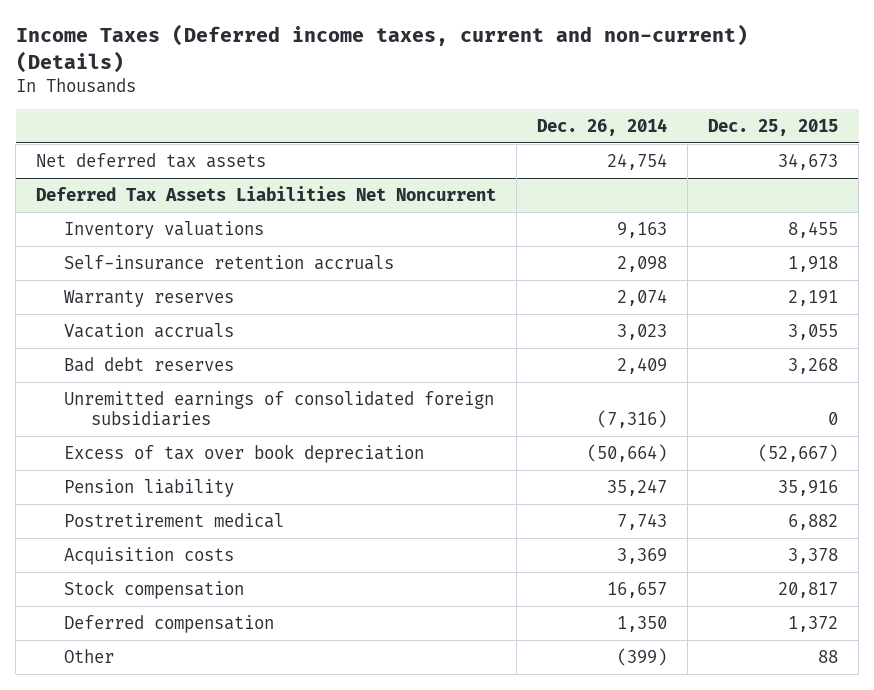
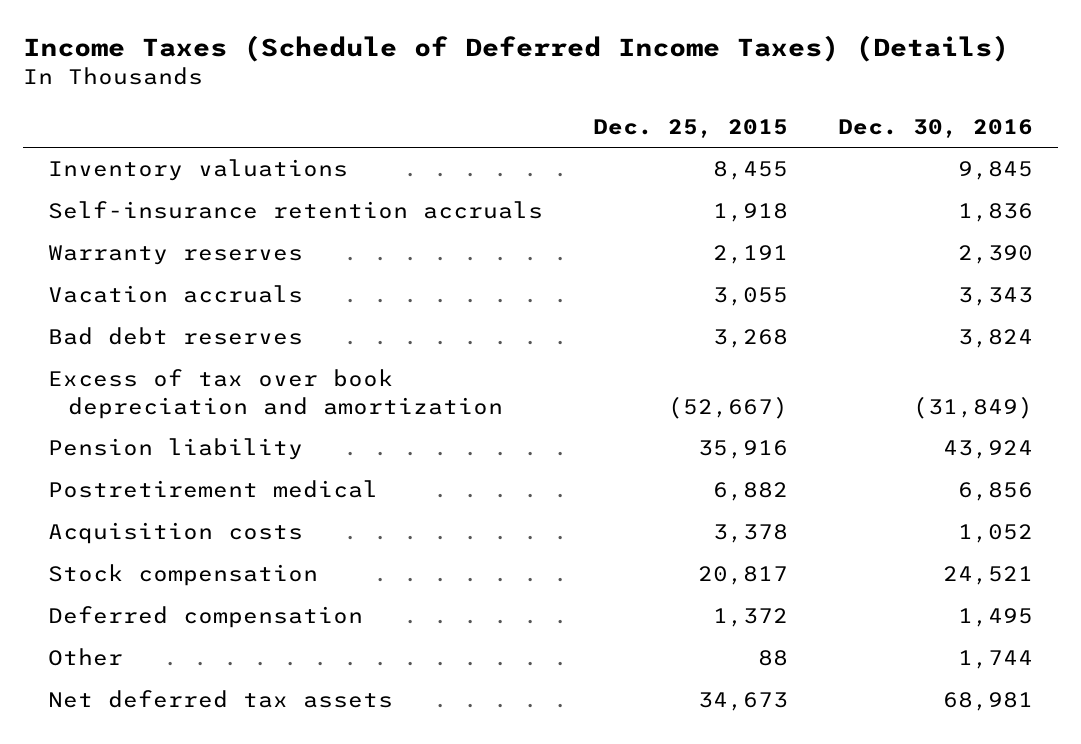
[15,24,748,73] Income Taxes (Deferred income taxes, current and non-current) (Details) -> [22,34,1009,62] Income Taxes (Schedule of Deferred Income Taxes) (Details)
[537,118,668,137] Dec. 26, 2014 -> none
none -> [838,118,1034,138] Dec. 30, 2016
[36,185,497,201] Deferred Tax Assets Liabilities Net Noncurrent -> none
[63,390,494,427] Unremitted earnings of consolidated foreign subsidiaries -> none
[63,443,424,463] Excess of tax over book depreciation -> [47,369,504,419] Excess of tax over book depreciation and amortization
[36,152,267,168] Net deferred tax assets -> [47,690,393,709] Net deferred tax assets

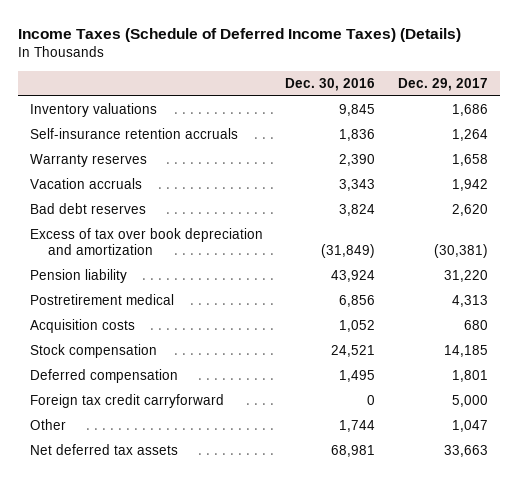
[592,118,788,138] Dec. 25, 2015 -> none
none -> [398,77,489,91] Dec. 29, 2017
none -> [29,394,224,409] Foreign tax credit carryforward

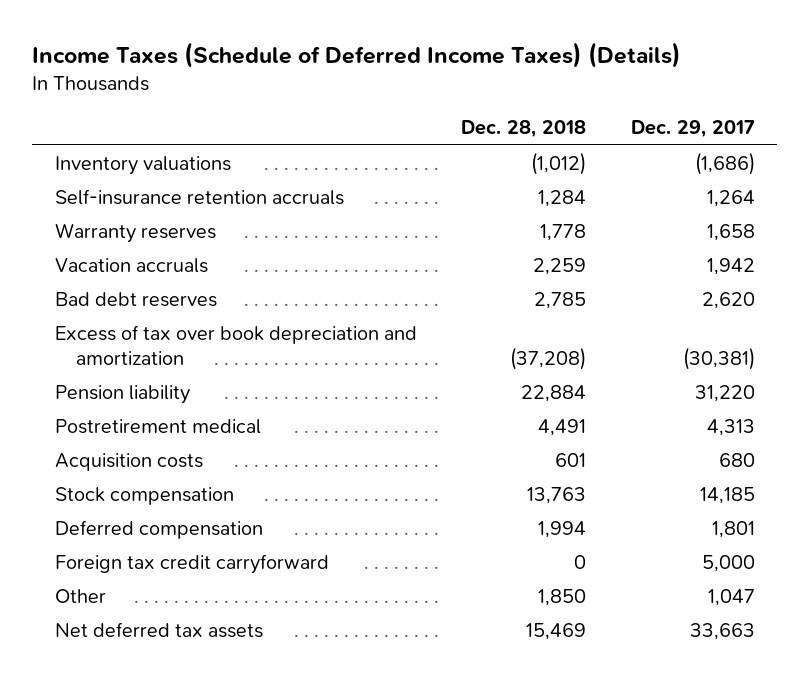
[285,77,376,91] Dec. 30, 2016 -> none
none -> [461,120,587,139] Dec. 28, 2018
[452,104,489,117] 1,686 -> [694,151,755,175] (1,686)

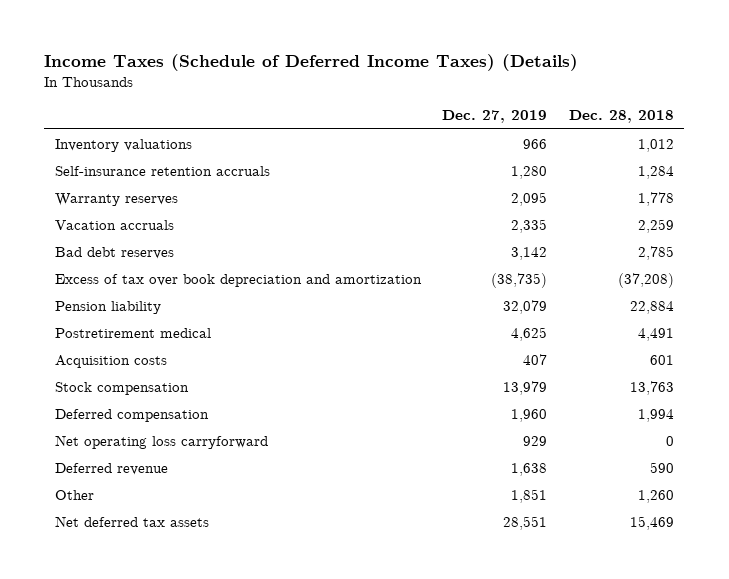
[630,120,755,139] Dec. 29, 2017 -> none
none -> [442,110,548,124] Dec. 27, 2019
[531,151,587,175] (1,012) -> [637,138,674,152] 1,012
[54,553,329,574] Foreign tax credit carryforward -> none
none -> [54,434,268,449] Net operating loss carryforward
none -> [54,462,168,475] Deferred revenue
[538,588,587,606] 1,850 -> [637,489,674,503] 1,260

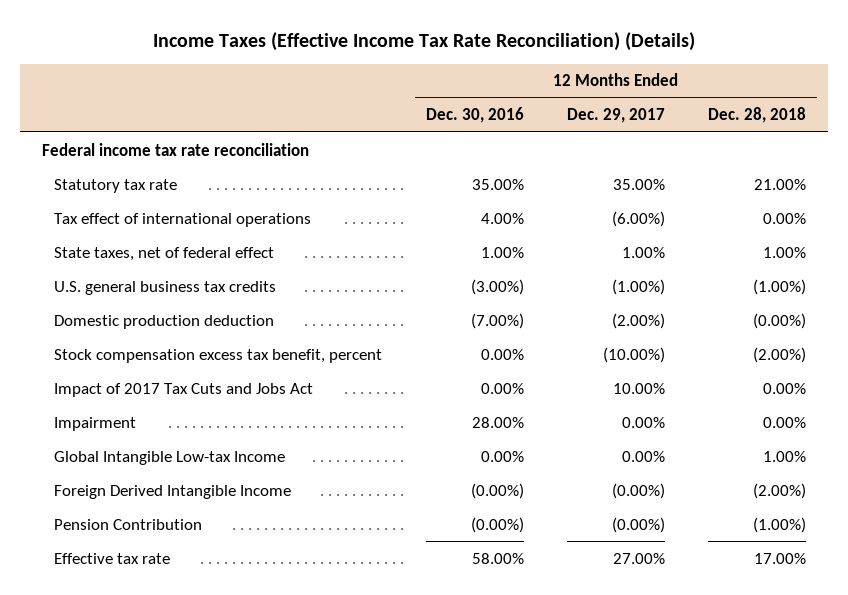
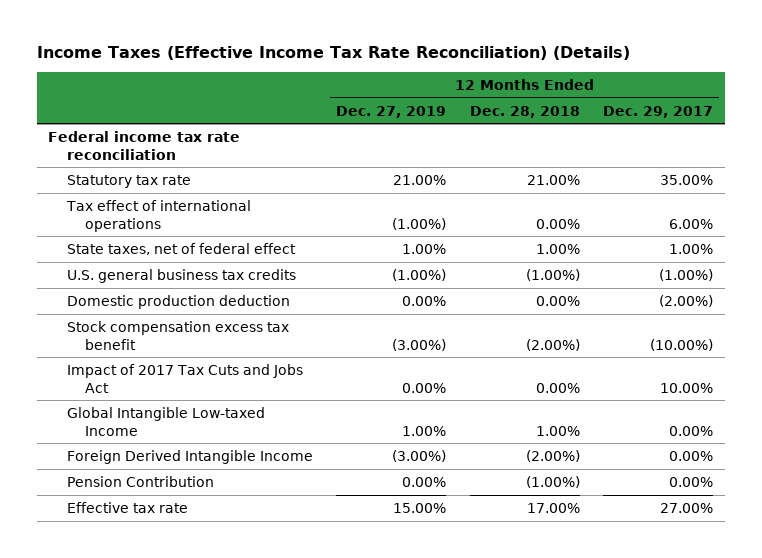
[425,107,524,124] Dec. 30, 2016 -> none
none -> [336,105,447,118] Dec. 27, 2019
[612,210,666,227] (6.00%) -> [669,218,714,229] 6.00%
[753,312,807,329] (0.00%) -> [535,295,580,306] 0.00%
[54,348,383,363] Stock compensation excess tax benefit, percent -> [66,320,289,350] Stock compensation excess tax benefit
[54,416,137,431] Impairment -> none
[54,450,286,465] Global Intangible Low-tax Income -> [66,406,265,436] Global Intangible Low-taxed Income
[612,482,666,499] (0.00%) -> [669,450,714,461] 0.00%
[612,516,666,533] (0.00%) -> [669,476,714,487] 0.00%

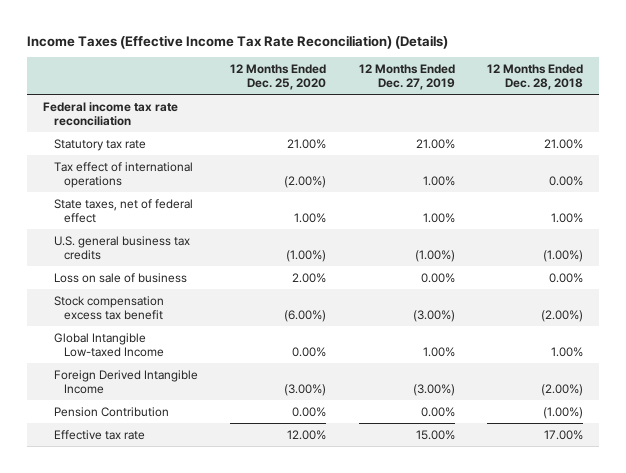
[603,105,714,118] Dec. 29, 2017 -> none
none -> [230,64,327,91] 12 Months Ended Dec. 25, 2020
[392,217,447,230] (1.00%) -> [422,175,455,186] 1.00%
[66,294,290,309] Domestic production deduction -> none
none -> [53,272,187,283] Loss on sale of business
[66,363,303,393] Impact of 2017 Tax Cuts and Jobs Act -> none

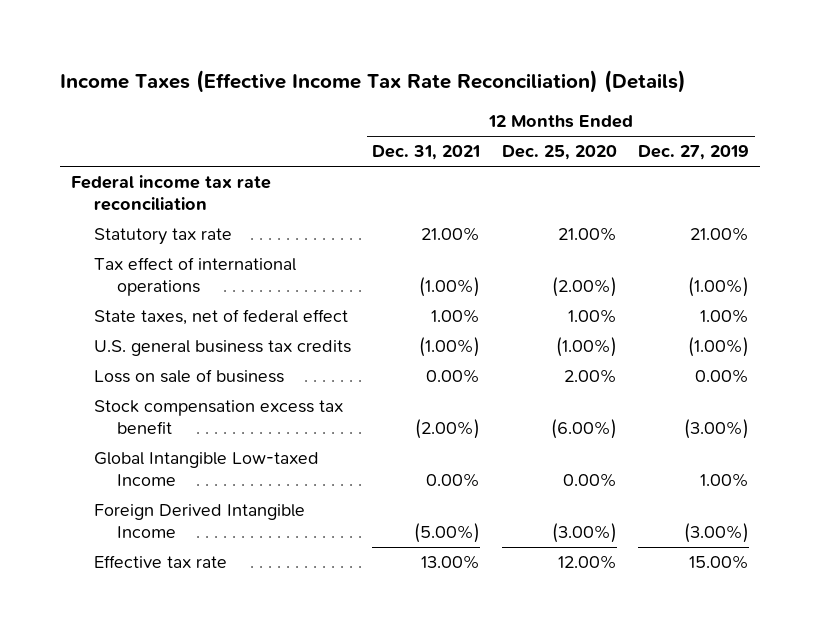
[486,64,583,91] 12 Months Ended Dec. 28, 2018 -> none
none -> [372,145,481,161] Dec. 31, 2021
[422,175,455,186] 1.00% -> [688,276,750,297] (1.00%)
[53,406,169,417] Pension Contribution -> none

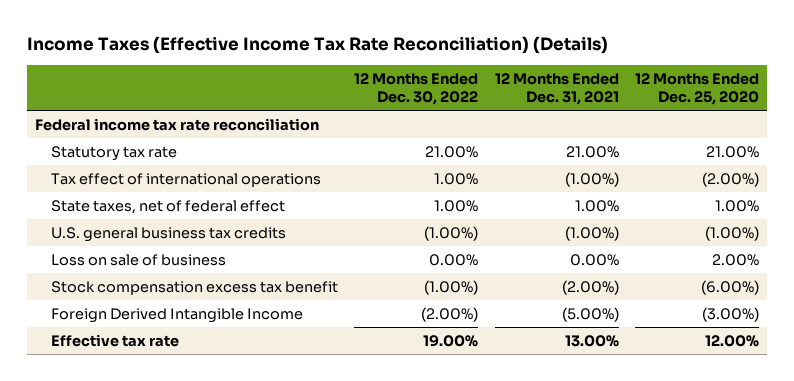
[638,145,750,161] Dec. 27, 2019 -> none
none -> [354,72,479,106] 12 Months Ended Dec. 30, 2022
[93,452,319,486] Global Intangible Low-taxed Income -> none

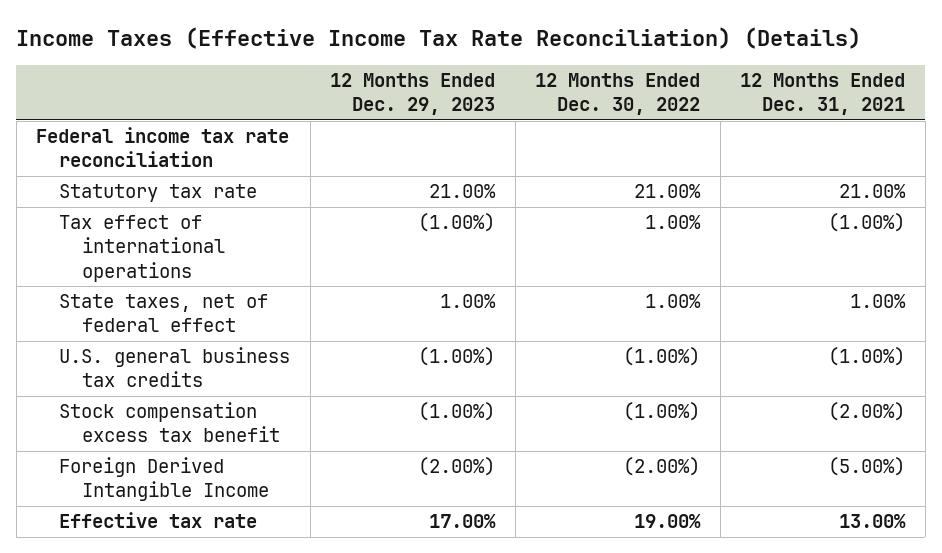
[634,72,759,106] 12 Months Ended Dec. 25, 2020 -> none
none -> [330,73,496,116] 12 Months Ended Dec. 29, 2023
[51,253,227,266] Loss on sale of business -> none

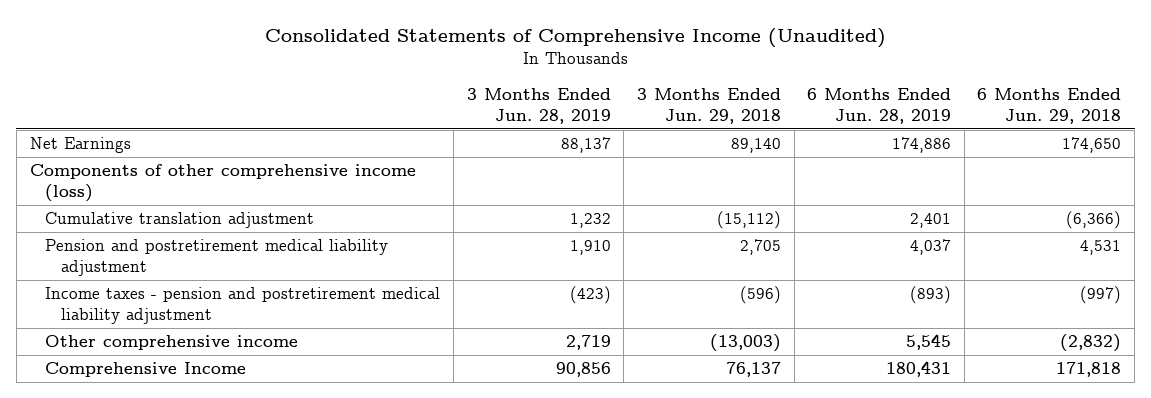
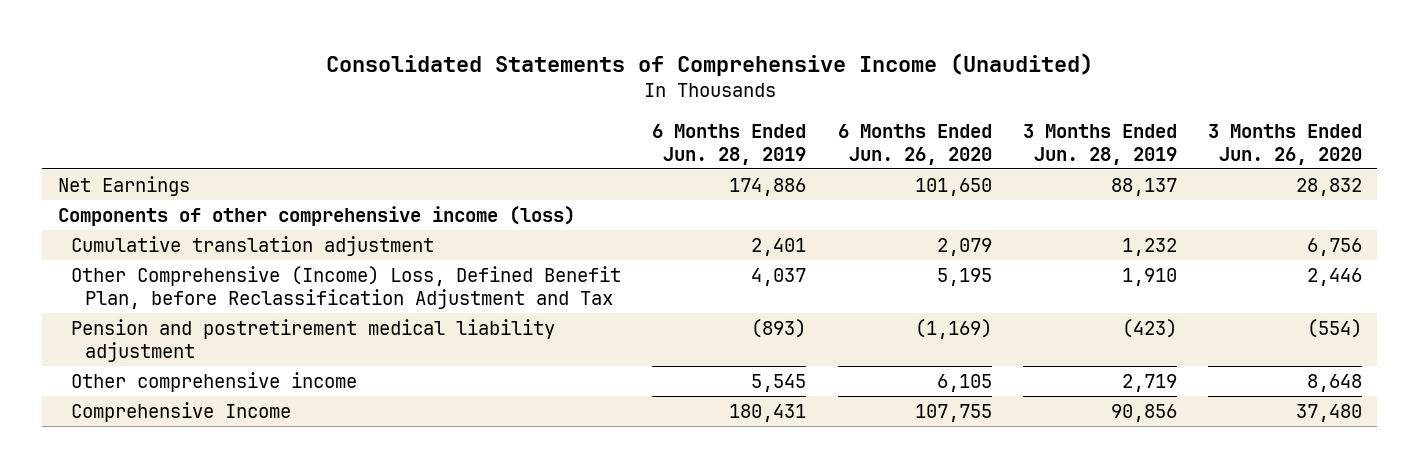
[636,88,781,124] 3 Months Ended Jun. 29, 2018 -> none
[977,88,1122,124] 6 Months Ended Jun. 29, 2018 -> none
none -> [837,123,992,165] 6 Months Ended Jun. 26, 2020
none -> [1207,123,1362,165] 3 Months Ended Jun. 26, 2020
[45,287,441,324] Income taxes - pension and postretirement medical liability adjustment -> none
none -> [71,266,622,309] Other Comprehensive (Income) Loss, Defined Benefit Plan, before Reclassification Adjustment and Tax
[569,240,611,256] 1,910 -> [1121,319,1177,339] (423)
[910,239,952,256] 4,037 -> [751,319,807,339] (893)

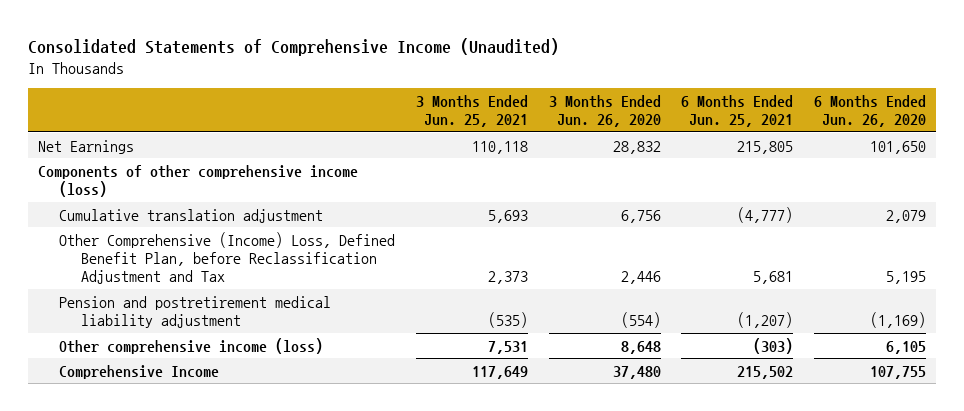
[652,123,807,165] 6 Months Ended Jun. 28, 2019 -> none
[1022,123,1177,165] 3 Months Ended Jun. 28, 2019 -> none
none -> [416,94,529,127] 3 Months Ended Jun. 25, 2021
none -> [681,94,794,127] 6 Months Ended Jun. 25, 2021
[71,372,358,393] Other comprehensive income -> [59,337,324,354] Other comprehensive income (loss)

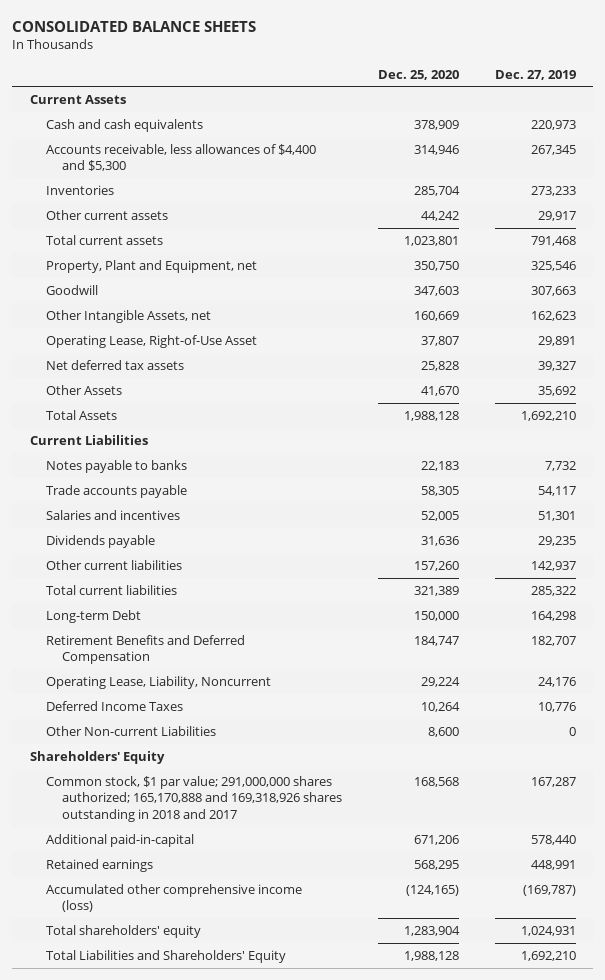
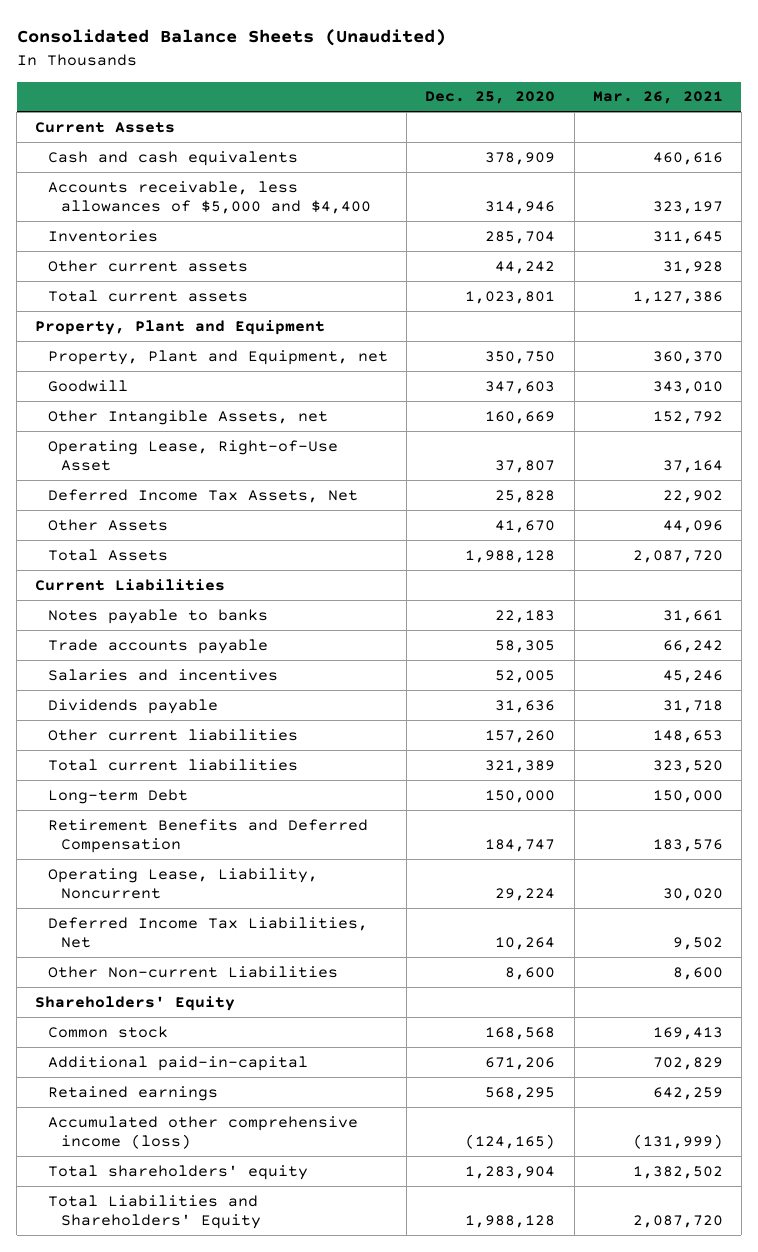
[12,20,257,32] CONSOLIDATED BALANCE SHEETS -> [16,29,446,47] Consolidated Balance Sheets (Unaudited)
[494,69,576,80] Dec. 27, 2019 -> none
none -> [592,91,723,105] Mar. 26, 2021
[45,143,316,172] Accounts receivable, less allowances of $4,400 and $5,300 -> [48,180,372,215] Accounts receivable, less allowances of $5,000 and $4,400
none -> [35,319,326,335] Property, Plant and Equipment
[45,359,184,370] Net deferred tax assets -> [48,488,359,503] Deferred Income Tax Assets, Net
[45,700,183,711] Deferred Income Taxes -> [48,916,369,949] Deferred Income Tax Liabilities, Net
[45,775,342,822] Common stock, $1 par value; 291,000,000 shares authorized; 165,170,888 and 169,318,926 shares outstanding in 2018 and 2017 -> [48,1025,169,1038] Common stock

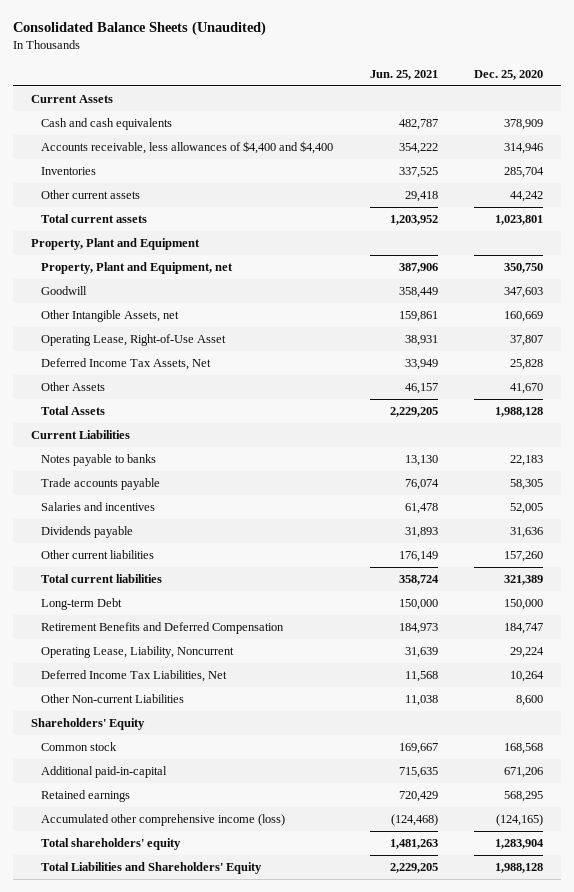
[592,91,723,105] Mar. 26, 2021 -> none
none -> [369,70,438,81] Jun. 25, 2021
[48,180,372,215] Accounts receivable, less allowances of $5,000 and $4,400 -> [41,140,334,154] Accounts receivable, less allowances of $4,400 and $4,400

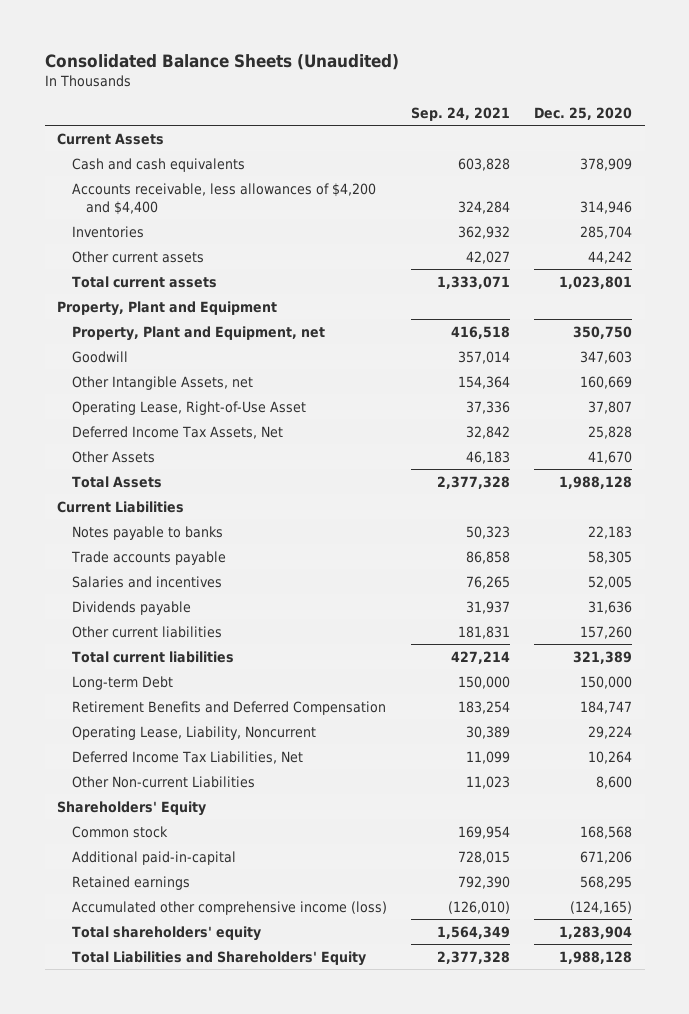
[369,70,438,81] Jun. 25, 2021 -> none
none -> [411,106,511,121] Sep. 24, 2021
[41,140,334,154] Accounts receivable, less allowances of $4,400 and $4,400 -> [71,182,376,215] Accounts receivable, less allowances of $4,200 and $4,400

